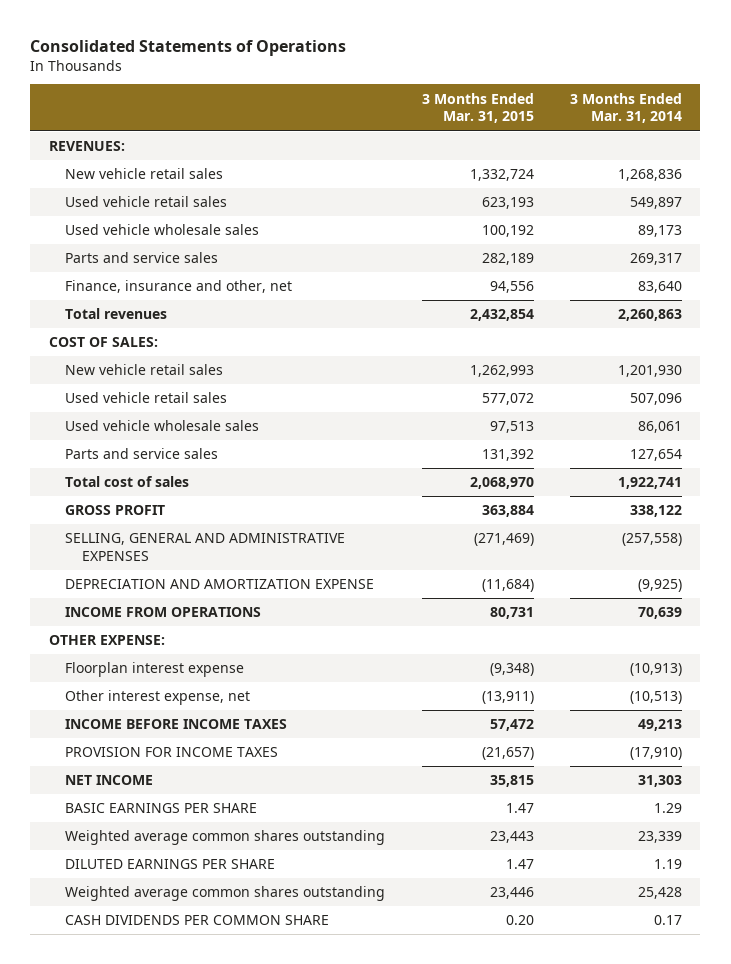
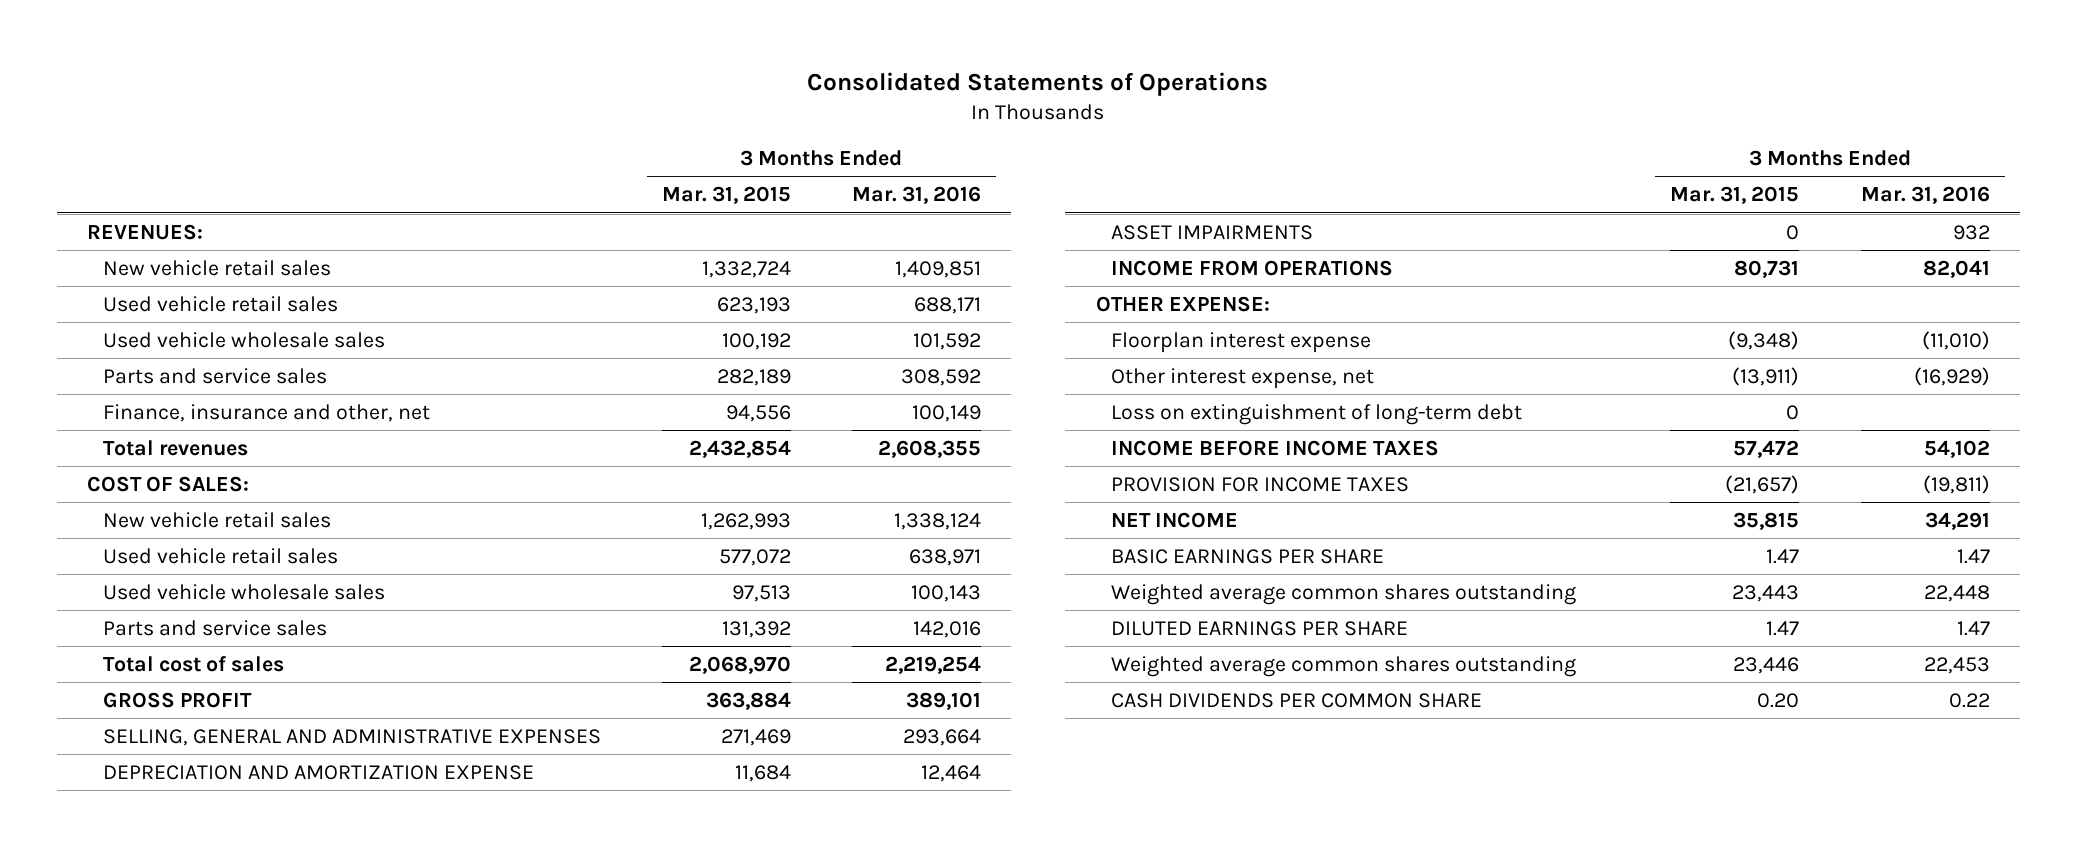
[570,92,683,124] 3 Months Ended Mar. 31, 2014 -> none
none -> [851,186,981,205] Mar. 31, 2016
[473,533,534,547] (271,469) -> [720,728,791,746] 271,469
[481,579,534,593] (11,684) -> [734,764,791,782] 11,684
none -> [1111,224,1314,240] ASSET IMPAIRMENTS
none -> [1111,403,1523,425] Loss on extinguishment of long-term debt

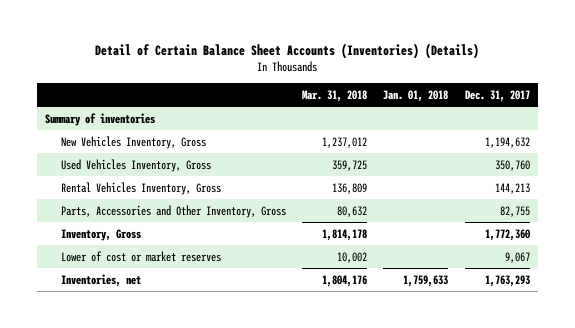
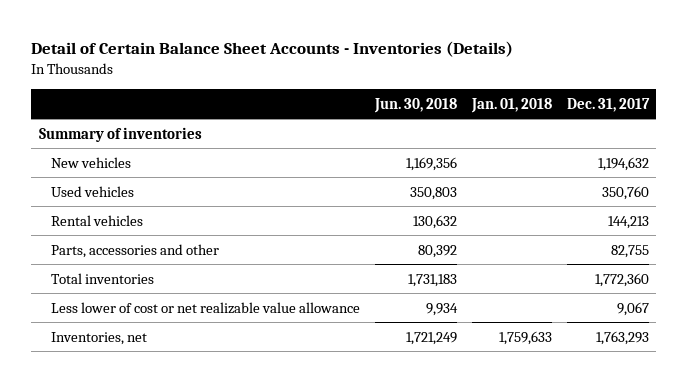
[95,43,480,60] Detail of Certain Balance Sheet Accounts (Inventories) (Details) -> [31,41,514,58] Detail of Certain Balance Sheet Accounts - Inventories (Details)
[301,89,367,102] Mar. 31, 2018 -> none
none -> [373,97,457,113] Jun. 30, 2018
[60,135,206,149] New Vehicles Inventory, Gross -> [50,156,131,168] New vehicles
[60,158,211,172] Used Vehicles Inventory, Gross -> [50,185,134,197] Used vehicles
[60,181,221,195] Rental Vehicles Inventory, Gross -> [50,214,143,226] Rental vehicles
[60,204,286,218] Parts, Accessories and Other Inventory, Gross -> [50,243,219,258] Parts, accessories and other
[60,228,141,241] Inventory, Gross -> [50,272,154,284] Total inventories
[60,250,221,262] Lower of cost or market reserves -> [50,301,360,314] Less lower of cost or net realizable value allowance

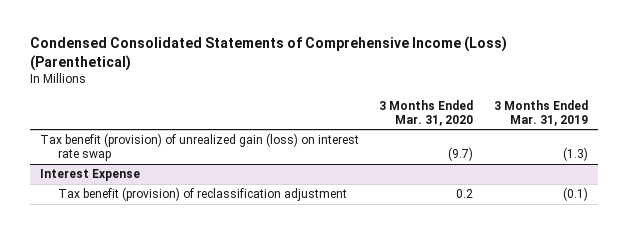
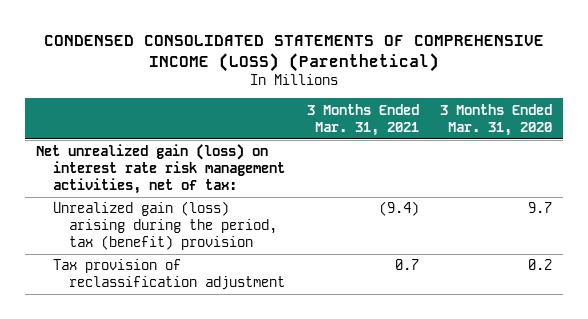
[29,36,507,72] Condensed Consolidated Statements of Comprehensive Income (Loss) (Parenthetical) -> [44,34,545,72] CONDENSED CONSOLIDATED STATEMENTS OF COMPREHENSIVE INCOME (LOSS) (Parenthetical)
[493,99,588,126] 3 Months Ended Mar. 31, 2019 -> none
none -> [306,103,419,136] 3 Months Ended Mar. 31, 2021
[39,169,140,182] Interest Expense -> none
none -> [35,144,285,195] Net unrealized gain (loss) on interest rate risk management activities, net of tax:
[39,133,359,162] Tax benefit (provision) of unrealized gain (loss) on interest rate swap -> [52,201,278,251] Unrealized gain (loss) arising during the period, tax (benefit) provision
[448,147,474,162] (9.7) -> [528,202,553,214] 9.7
[57,187,347,202] Tax benefit (provision) of reclassification adjustment -> [52,259,286,291] Tax provision of reclassification adjustment

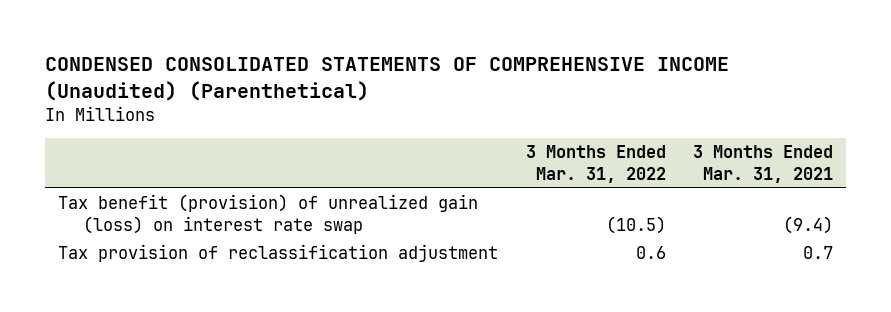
[44,34,545,72] CONDENSED CONSOLIDATED STATEMENTS OF COMPREHENSIVE INCOME (LOSS) (Parenthetical) -> [44,57,729,101] CONDENSED CONSOLIDATED STATEMENTS OF COMPREHENSIVE INCOME (Unaudited) (Parenthetical)
[440,103,553,136] 3 Months Ended Mar. 31, 2020 -> none
none -> [525,145,666,183] 3 Months Ended Mar. 31, 2022
[35,144,285,195] Net unrealized gain (loss) on interest rate risk management activities, net of tax: -> none
[52,201,278,251] Unrealized gain (loss) arising during the period, tax (benefit) provision -> [58,194,479,235] Tax benefit (provision) of unrealized gain (loss) on interest rate swap

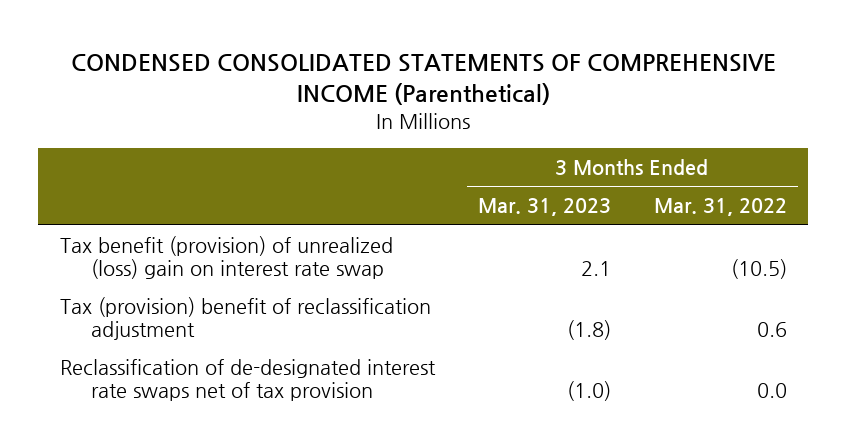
[44,57,729,101] CONDENSED CONSOLIDATED STATEMENTS OF COMPREHENSIVE INCOME (Unaudited) (Parenthetical) -> [71,53,777,105] CONDENSED CONSOLIDATED STATEMENTS OF COMPREHENSIVE INCOME (Parenthetical)
[692,145,833,183] 3 Months Ended Mar. 31, 2021 -> none
none -> [477,198,611,217] Mar. 31, 2023
[58,194,479,235] Tax benefit (provision) of unrealized gain (loss) on interest rate swap -> [59,236,393,280] Tax benefit (provision) of unrealized (loss) gain on interest rate swap
[58,244,499,263] Tax provision of reclassification adjustment -> [59,297,431,341] Tax (provision) benefit of reclassification adjustment
none -> [59,359,436,402] Reclassification of de-designated interest rate swaps net of tax provision

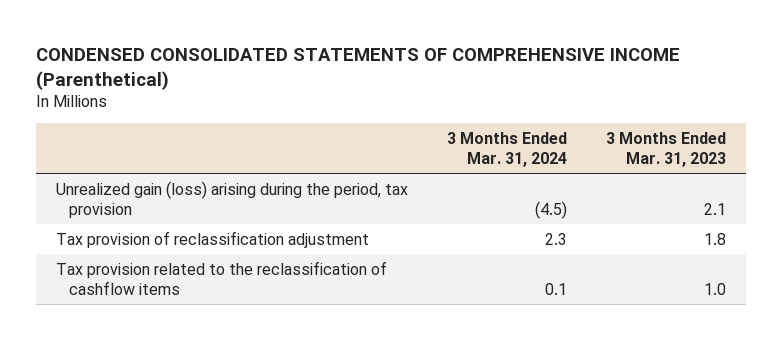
[653,198,787,217] Mar. 31, 2022 -> none
none -> [447,131,568,167] 3 Months Ended Mar. 31, 2024
[59,236,393,280] Tax benefit (provision) of unrealized (loss) gain on interest rate swap -> [55,180,408,218] Unrealized gain (loss) arising during the period, tax provision
[59,297,431,341] Tax (provision) benefit of reclassification adjustment -> [55,230,369,248] Tax provision of reclassification adjustment
[566,320,611,341] (1.8) -> [704,232,727,245] 1.8
[59,359,436,402] Reclassification of de-designated interest rate swaps net of tax provision -> [55,260,387,295] Tax provision related to the reclassification of cashflow items
[566,381,611,402] (1.0) -> [704,282,727,295] 1.0

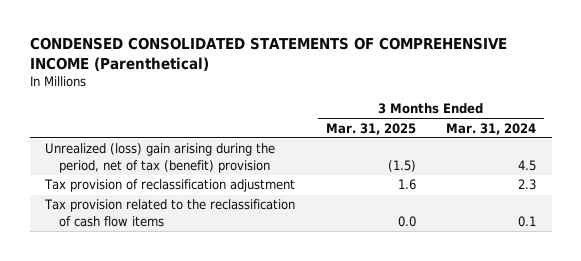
[606,131,727,167] 3 Months Ended Mar. 31, 2023 -> none
none -> [325,122,416,135] Mar. 31, 2025
[55,180,408,218] Unrealized gain (loss) arising during the period, tax provision -> [44,143,275,173] Unrealized (loss) gain arising during the period, net of tax (benefit) provision
[535,200,568,219] (4.5) -> [518,159,537,171] 4.5
[55,260,387,295] Tax provision related to the reclassification of cashflow items -> [43,199,295,227] Tax provision related to the reclassification of cash flow items

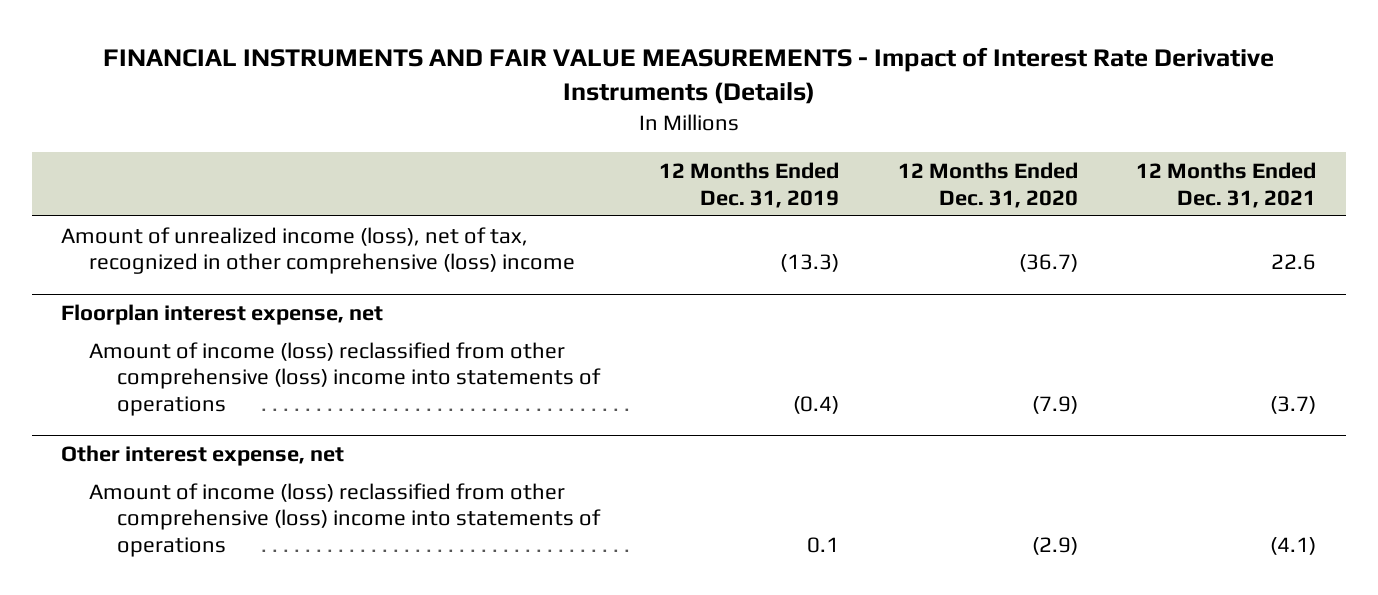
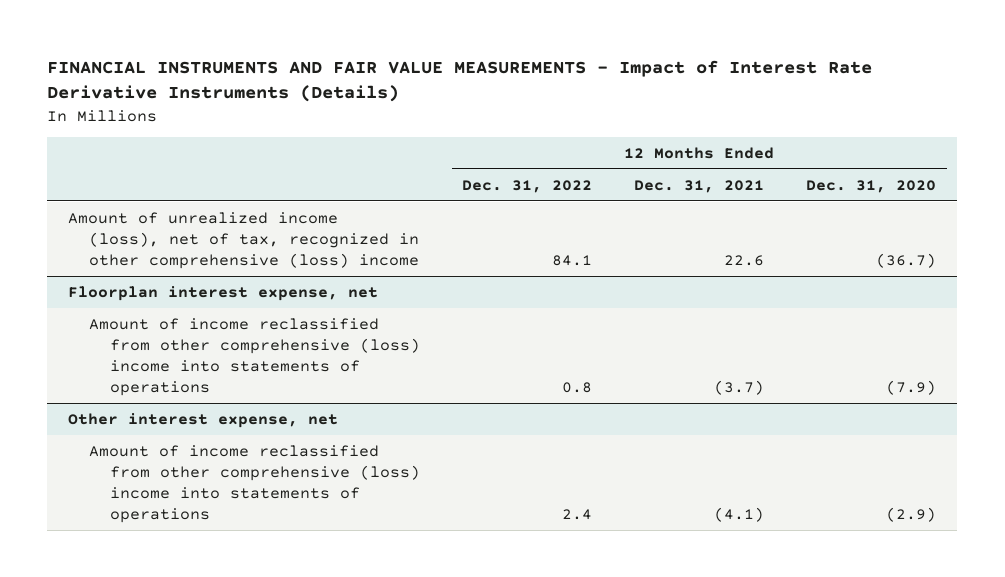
[659,161,840,208] 12 Months Ended Dec. 31, 2019 -> none
none -> [462,179,593,193] Dec. 31, 2022
[89,341,602,416] Amount of income (loss) reclassified from other comprehensive (loss) income into statements of operations -> [89,317,420,396] Amount of income reclassified from other comprehensive (loss) income into statements of operations
[89,482,602,557] Amount of income (loss) reclassified from other comprehensive (loss) income into statements of operations -> [89,444,420,523] Amount of income reclassified from other comprehensive (loss) income into statements of operations

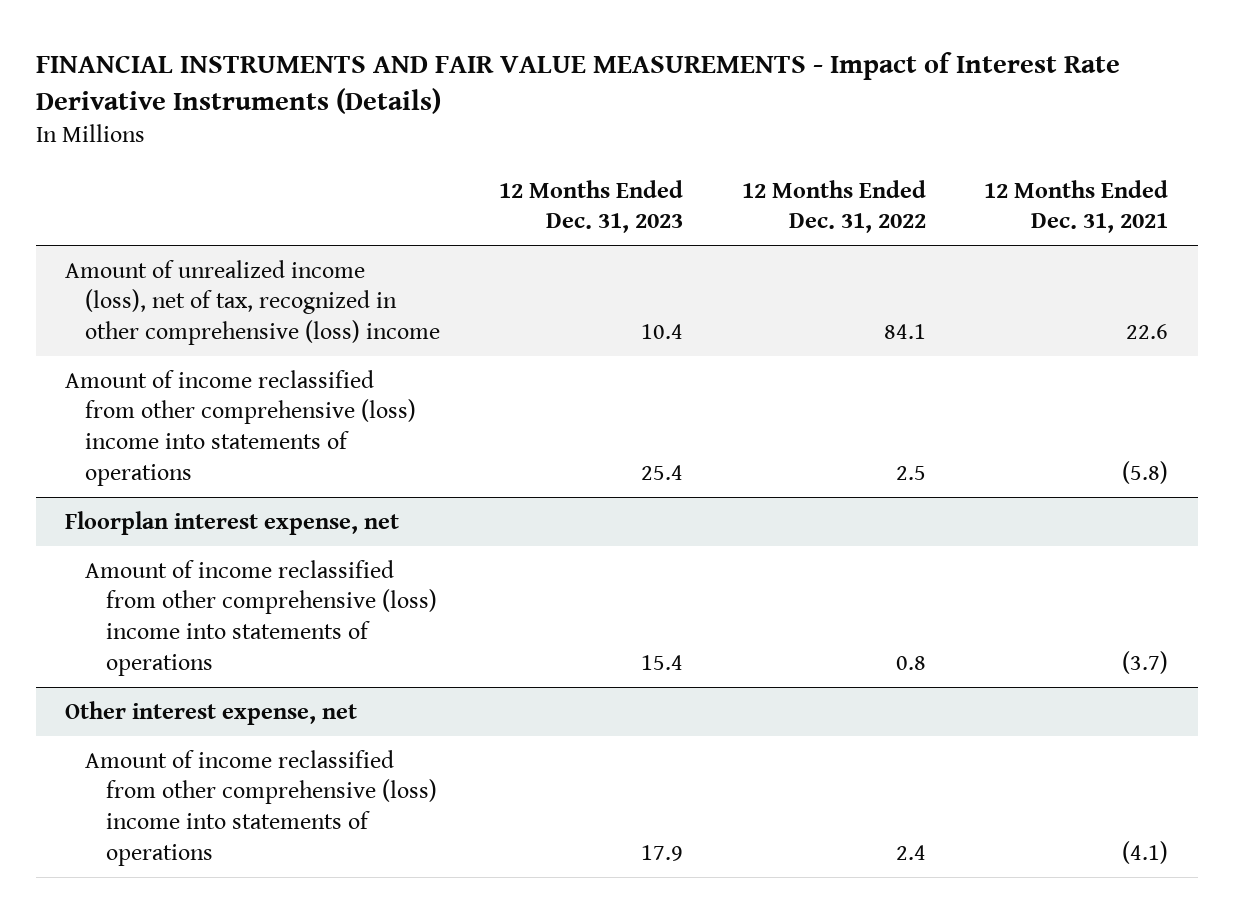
[806,179,937,193] Dec. 31, 2020 -> none
none -> [499,179,684,234] 12 Months Ended Dec. 31, 2023
none -> [65,369,417,486] Amount of income reclassified from other comprehensive (loss) income into statements of operations

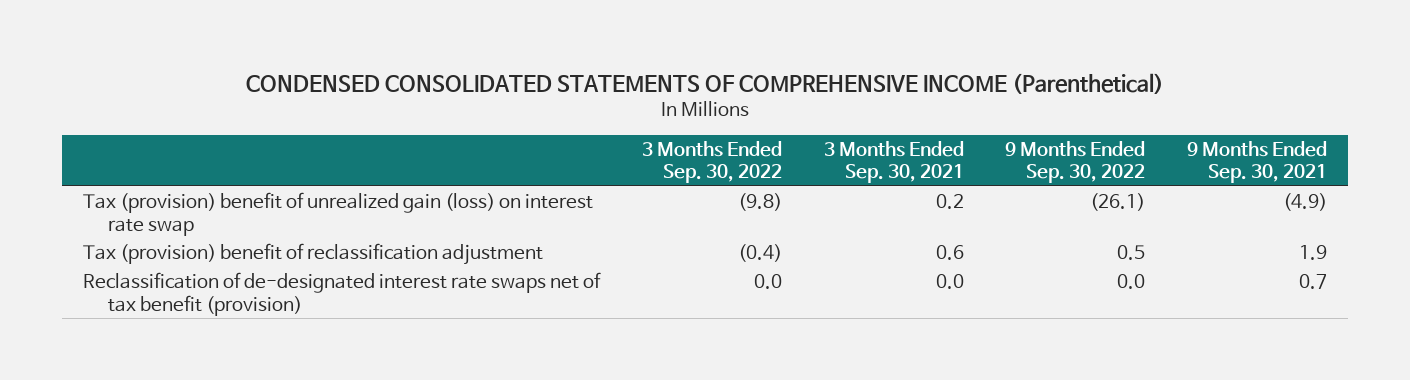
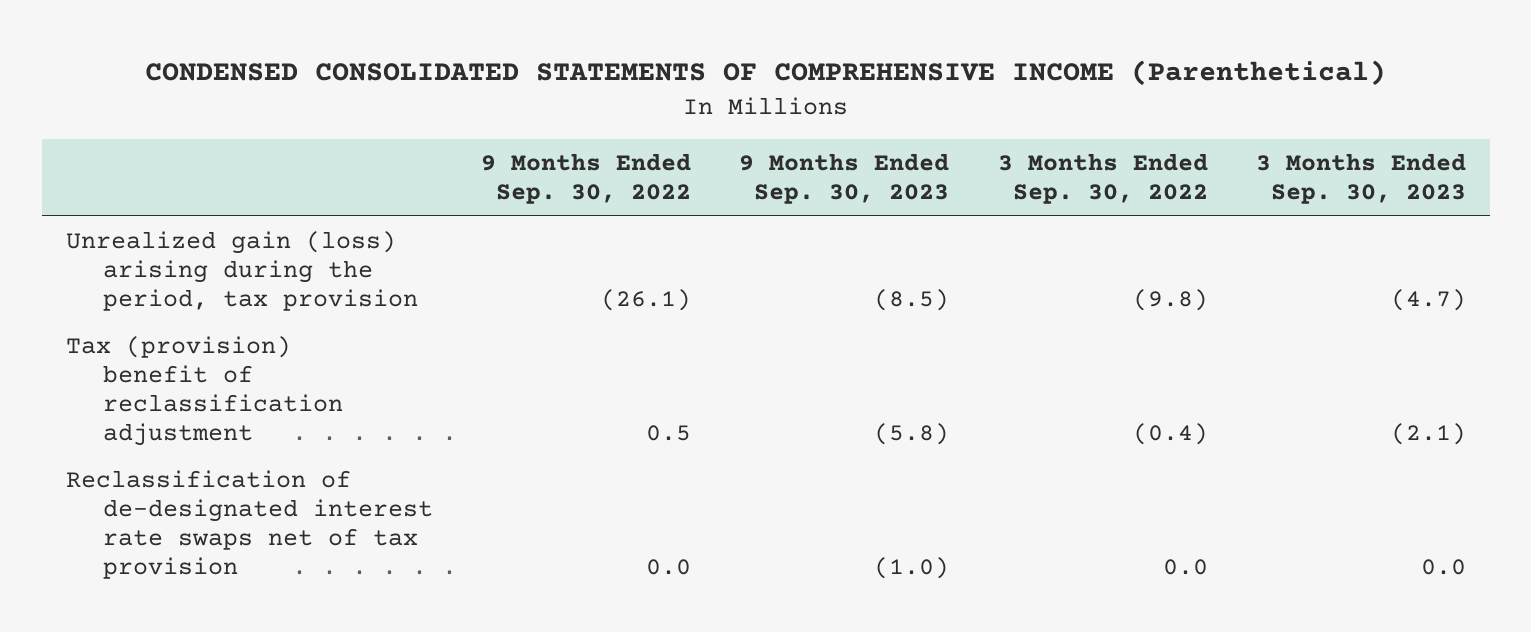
[823,140,964,184] 3 Months Ended Sep. 30, 2021 -> none
[1187,140,1328,184] 9 Months Ended Sep. 30, 2021 -> none
none -> [739,153,950,204] 9 Months Ended Sep. 30, 2023
none -> [1255,153,1466,204] 3 Months Ended Sep. 30, 2023
[82,192,593,236] Tax (provision) benefit of unrealized gain (loss) on interest rate swap -> [65,231,418,311] Unrealized gain (loss) arising during the period, tax provision
[82,272,601,316] Reclassification of de-designated interest rate swaps net of tax benefit (provision) -> [65,470,433,579] Reclassification of de-designated interest rate swaps net of tax provision

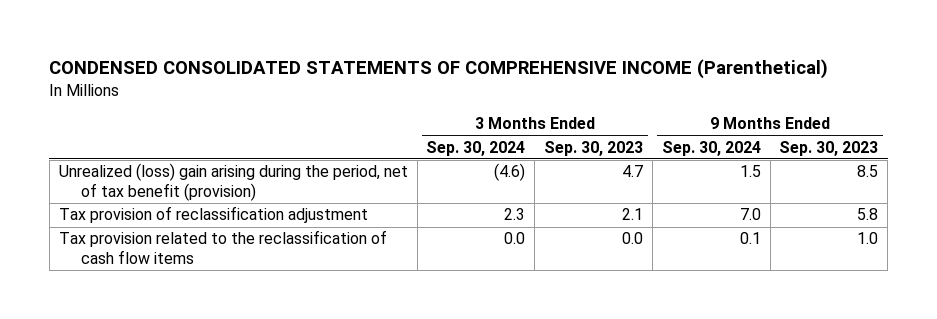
[481,153,692,204] 9 Months Ended Sep. 30, 2022 -> none
[997,153,1208,204] 3 Months Ended Sep. 30, 2022 -> none
none -> [426,140,526,156] Sep. 30, 2024
none -> [661,140,761,156] Sep. 30, 2024
[65,231,418,311] Unrealized gain (loss) arising during the period, tax provision -> [58,163,408,201] Unrealized (loss) gain arising during the period, net of tax benefit (provision)
[874,288,950,311] (8.5) -> [857,165,879,178] 8.5
[1390,288,1466,311] (4.7) -> [622,165,644,178] 4.7
[65,336,343,446] Tax (provision) benefit of reclassification adjustment -> [58,206,368,224] Tax provision of reclassification adjustment
[874,422,950,445] (5.8) -> [857,208,879,221] 5.8
[1390,422,1466,445] (2.1) -> [622,208,644,221] 2.1
[65,470,433,579] Reclassification of de-designated interest rate swaps net of tax provision -> [58,230,387,264] Tax provision related to the reclassification of cash flow items
[874,556,950,579] (1.0) -> [857,232,879,245] 1.0

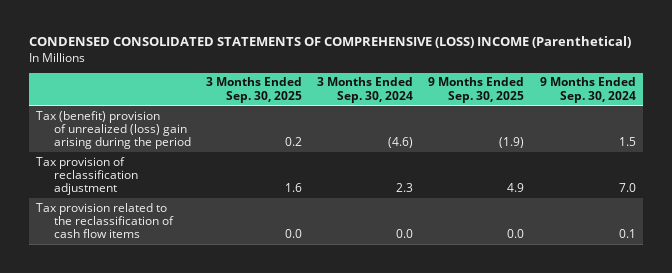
[49,59,829,80] CONDENSED CONSOLIDATED STATEMENTS OF COMPREHENSIVE INCOME (Parenthetical) -> [28,36,631,49] CONDENSED CONSOLIDATED STATEMENTS OF COMPREHENSIVE (LOSS) INCOME (Parenthetical)
[544,140,644,156] Sep. 30, 2023 -> none
[779,140,879,156] Sep. 30, 2023 -> none
none -> [206,77,303,103] 3 Months Ended Sep. 30, 2025
none -> [428,77,525,103] 9 Months Ended Sep. 30, 2025
[58,163,408,201] Unrealized (loss) gain arising during the period, net of tax benefit (provision) -> [36,110,191,149] Tax (benefit) provision of unrealized (loss) gain arising during the period

